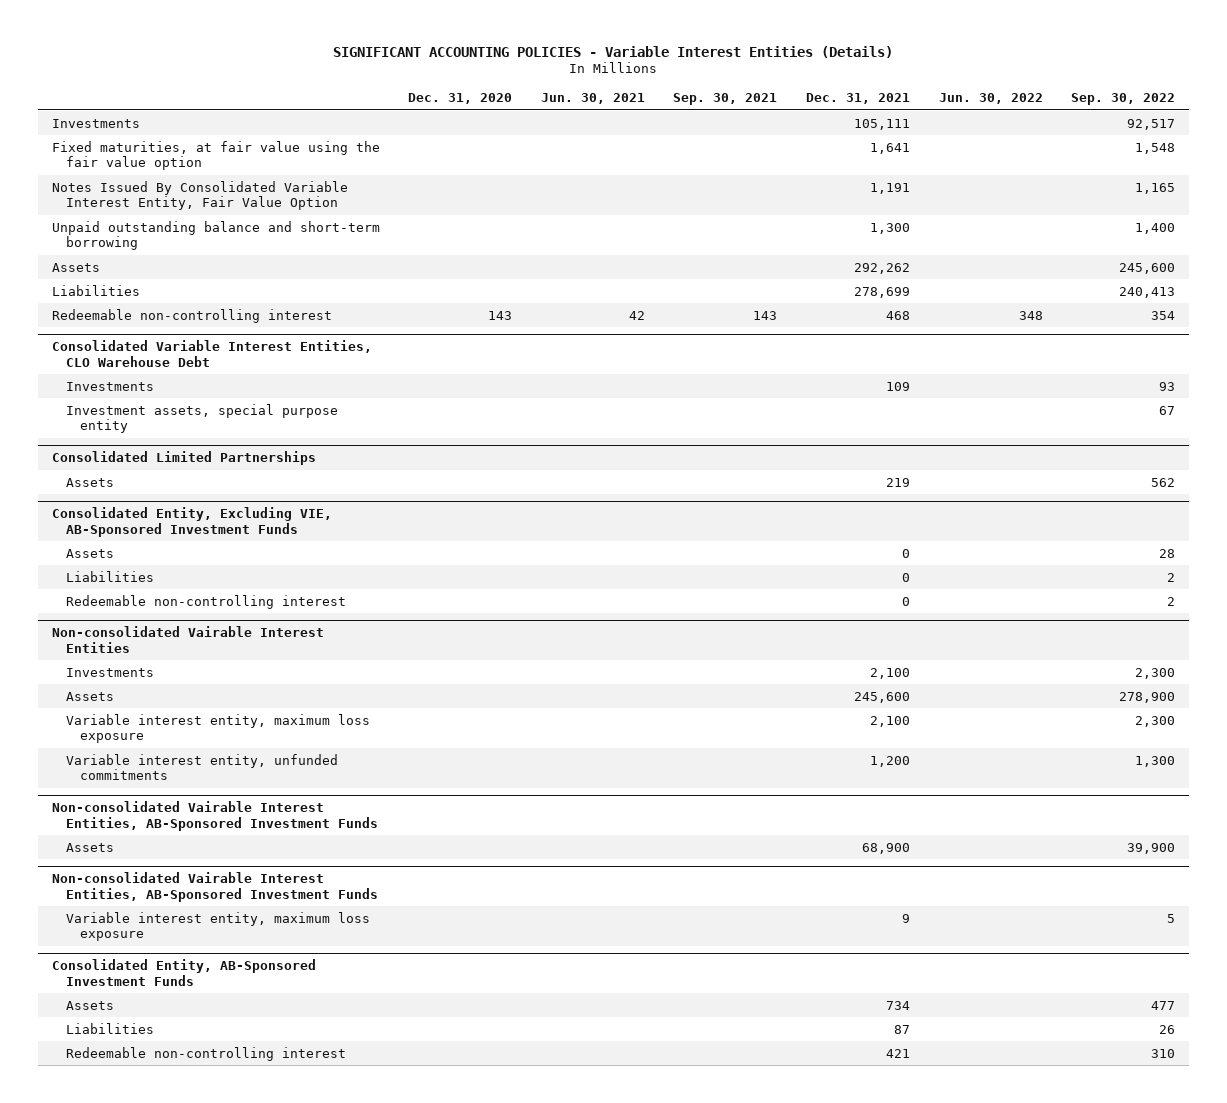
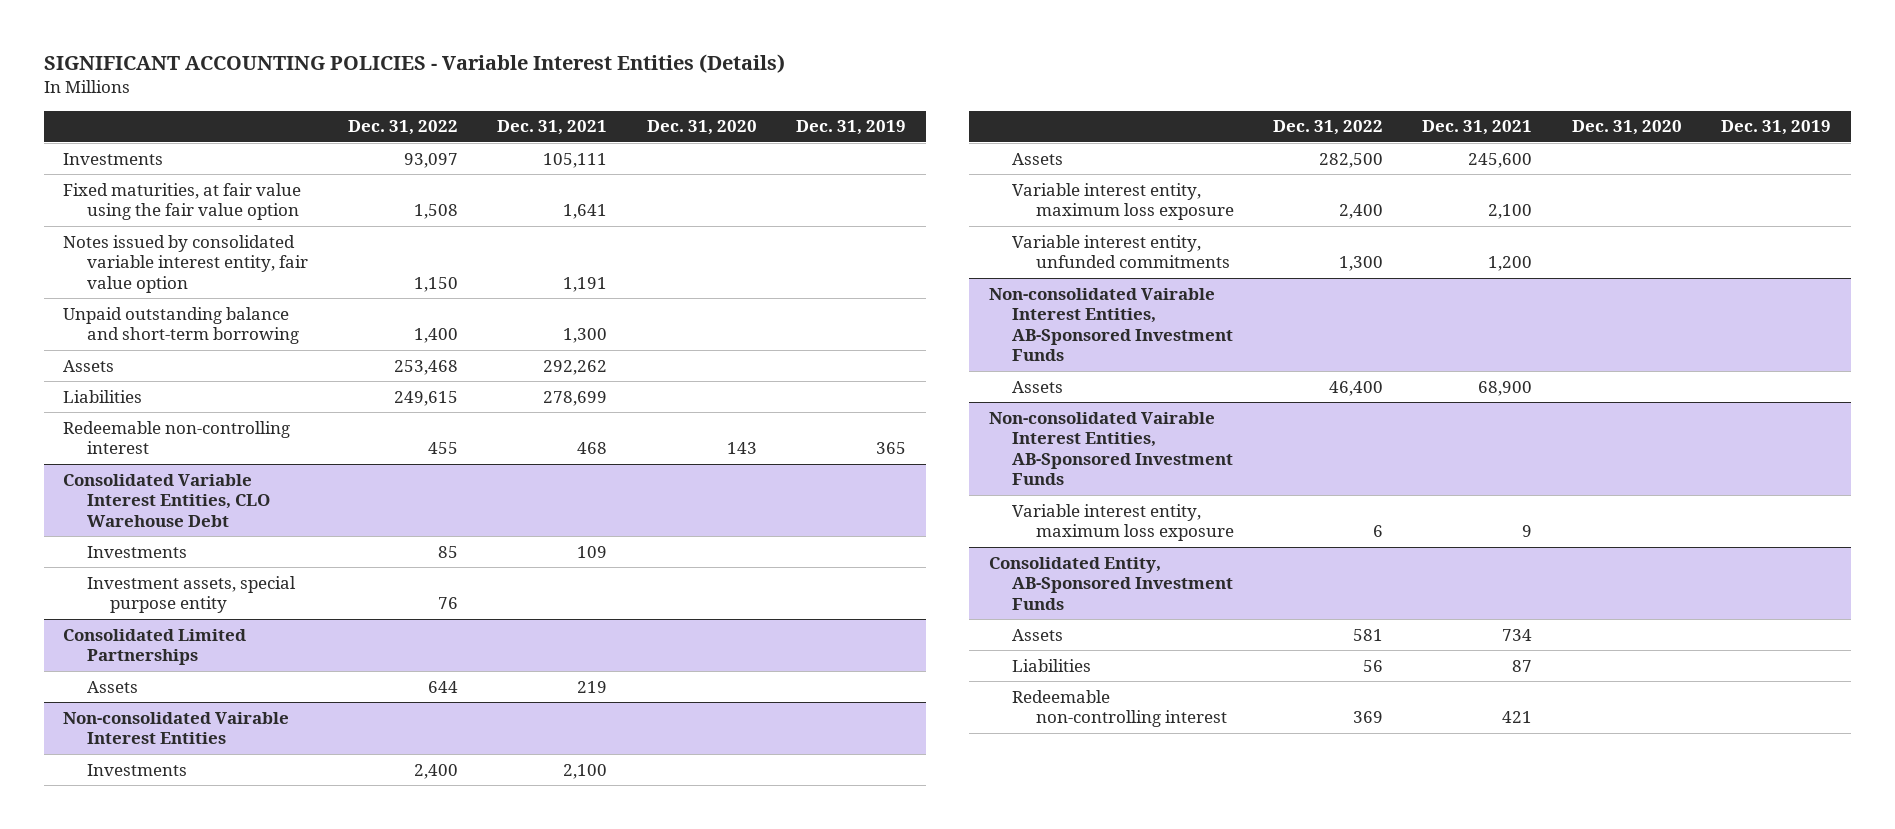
[540,93,645,105] Jun. 30, 2021 -> none
[673,93,778,106] Sep. 30, 2021 -> none
[938,93,1043,105] Jun. 30, 2022 -> none
[1071,93,1176,106] Sep. 30, 2022 -> none
none -> [347,120,458,136] Dec. 31, 2022
none -> [796,120,907,136] Dec. 31, 2019
[51,180,348,211] Notes Issued By Consolidated Variable Interest Entity, Fair Value Option -> [63,234,308,293] Notes issued by consolidated variable interest entity, fair value option
[51,507,332,537] Consolidated Entity, Excluding VIE, AB-Sponsored Investment Funds -> none
[65,548,114,558] Assets -> none
[65,570,154,582] Liabilities -> none
[65,594,346,609] Redeemable non-controlling interest -> none

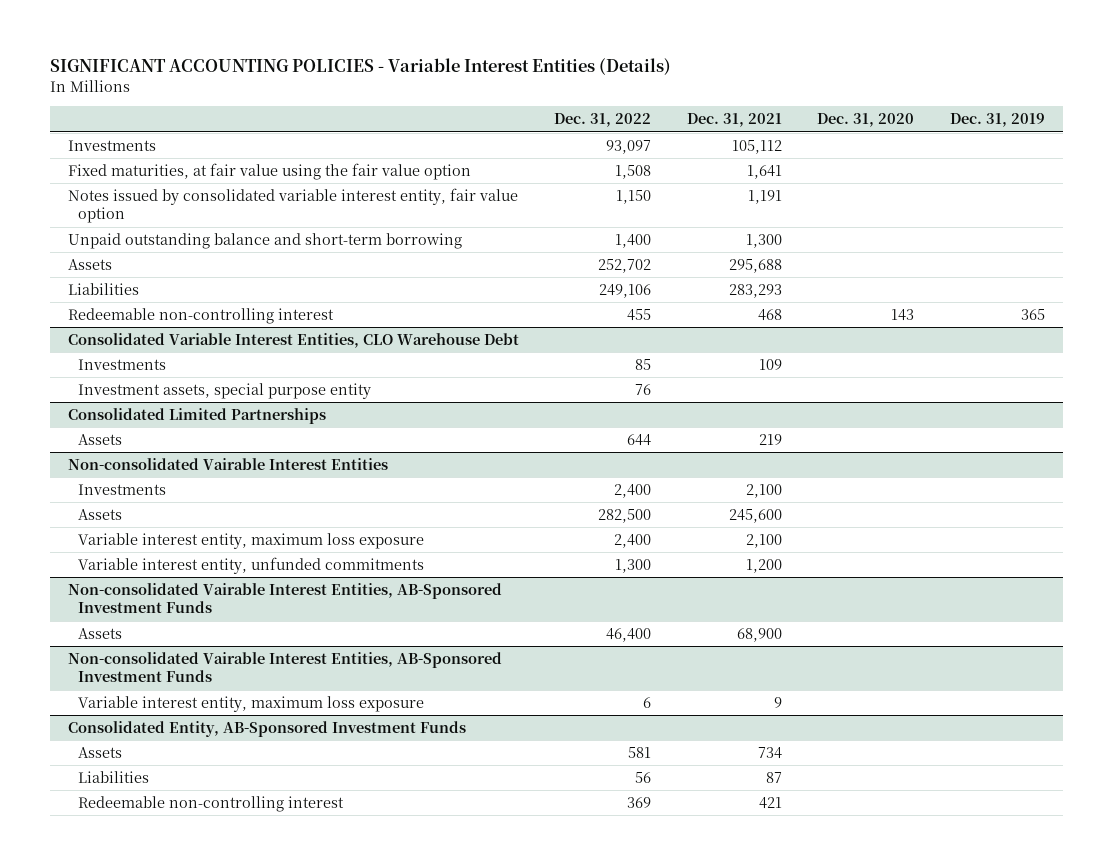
[543,152,608,168] 105,111 -> [731,139,782,154] 105,112
[393,359,458,375] 253,468 -> [598,258,652,273] 252,702
[543,359,608,375] 292,262 -> [728,258,782,273] 295,688
[393,390,458,406] 249,615 -> [599,283,652,298] 249,106
[543,390,608,406] 278,699 -> [728,283,782,298] 283,293

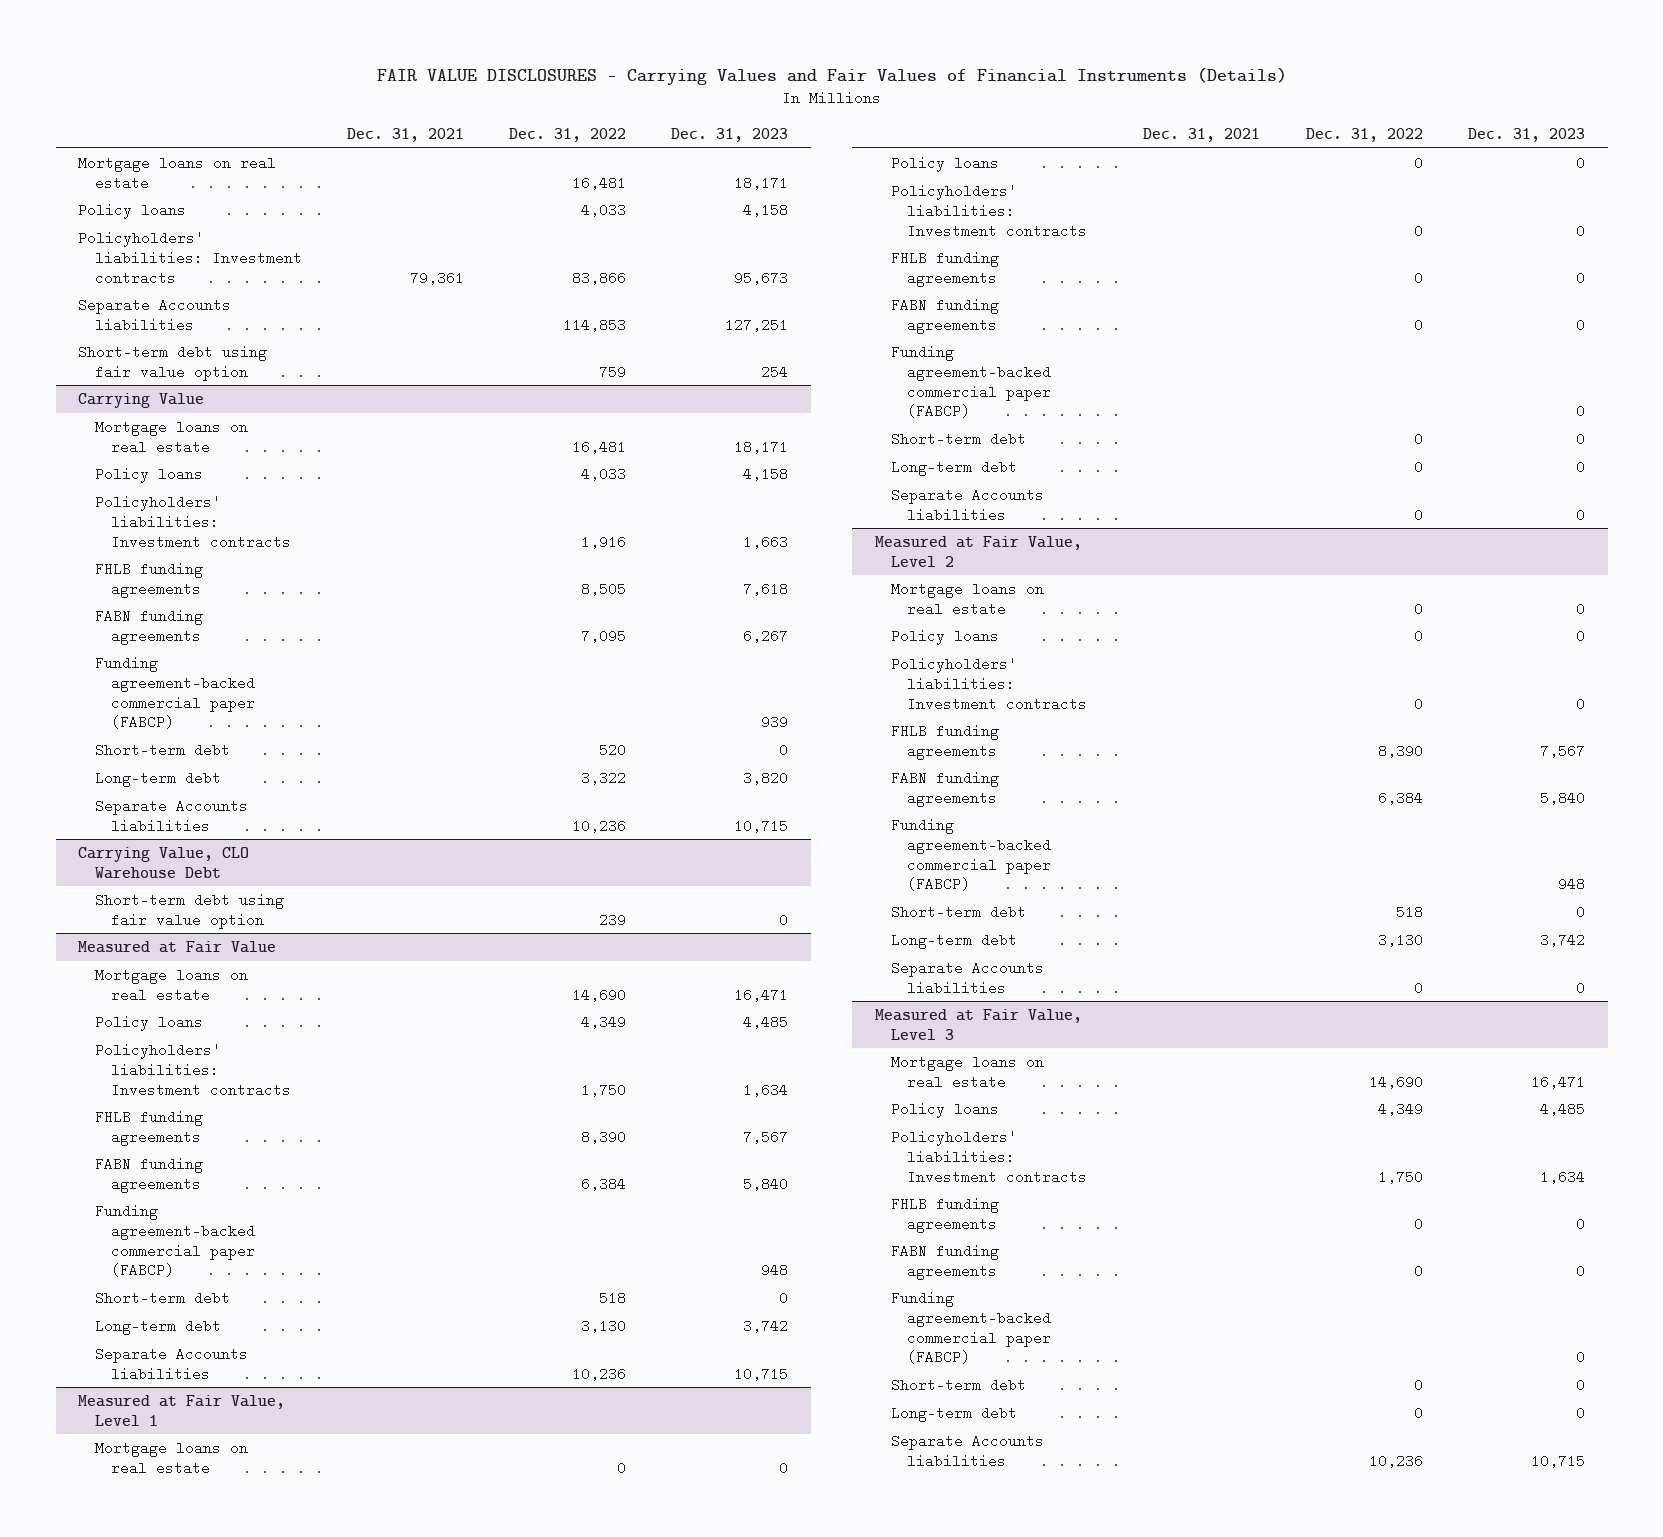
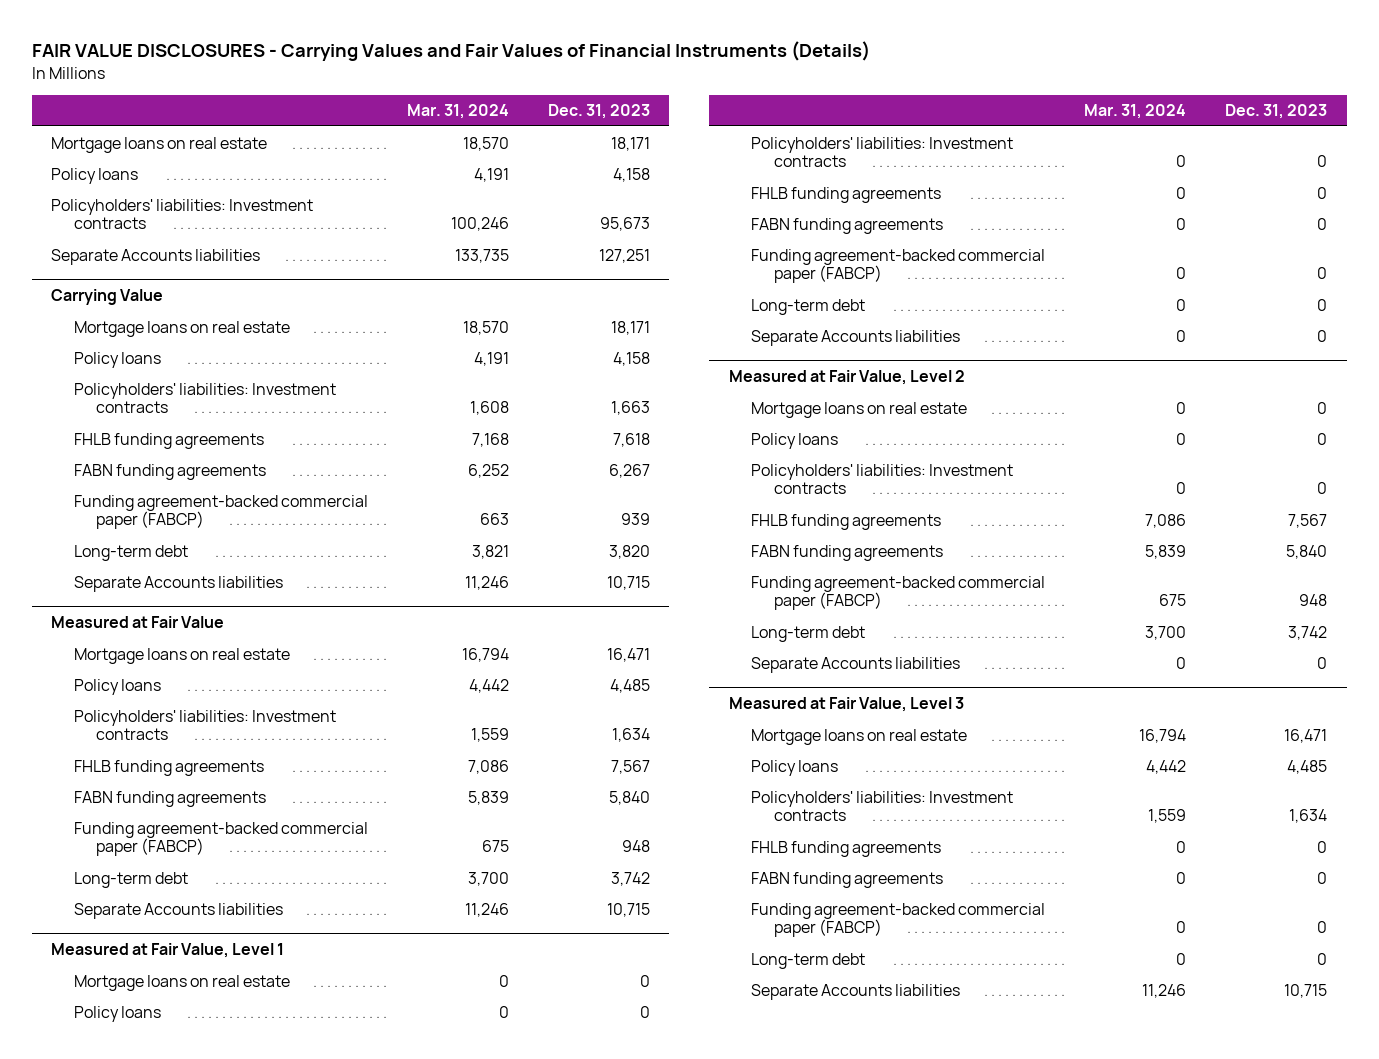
[346,127,464,142] Dec. 31, 2021 -> none
[509,127,627,142] Dec. 31, 2022 -> none
none -> [406,104,509,120] Mar. 31, 2024
[78,344,268,381] Short-term debt using fair value option -> none
[94,742,230,757] Short-term debt -> none
[78,846,250,879] Carrying Value, CLO Warehouse Debt -> none
[94,892,284,929] Short-term debt using fair value option -> none
[94,1290,230,1305] Short-term debt -> none
[891,431,1027,446] Short-term debt -> none
[891,904,1027,919] Short-term debt -> none
[891,1377,1027,1392] Short-term debt -> none

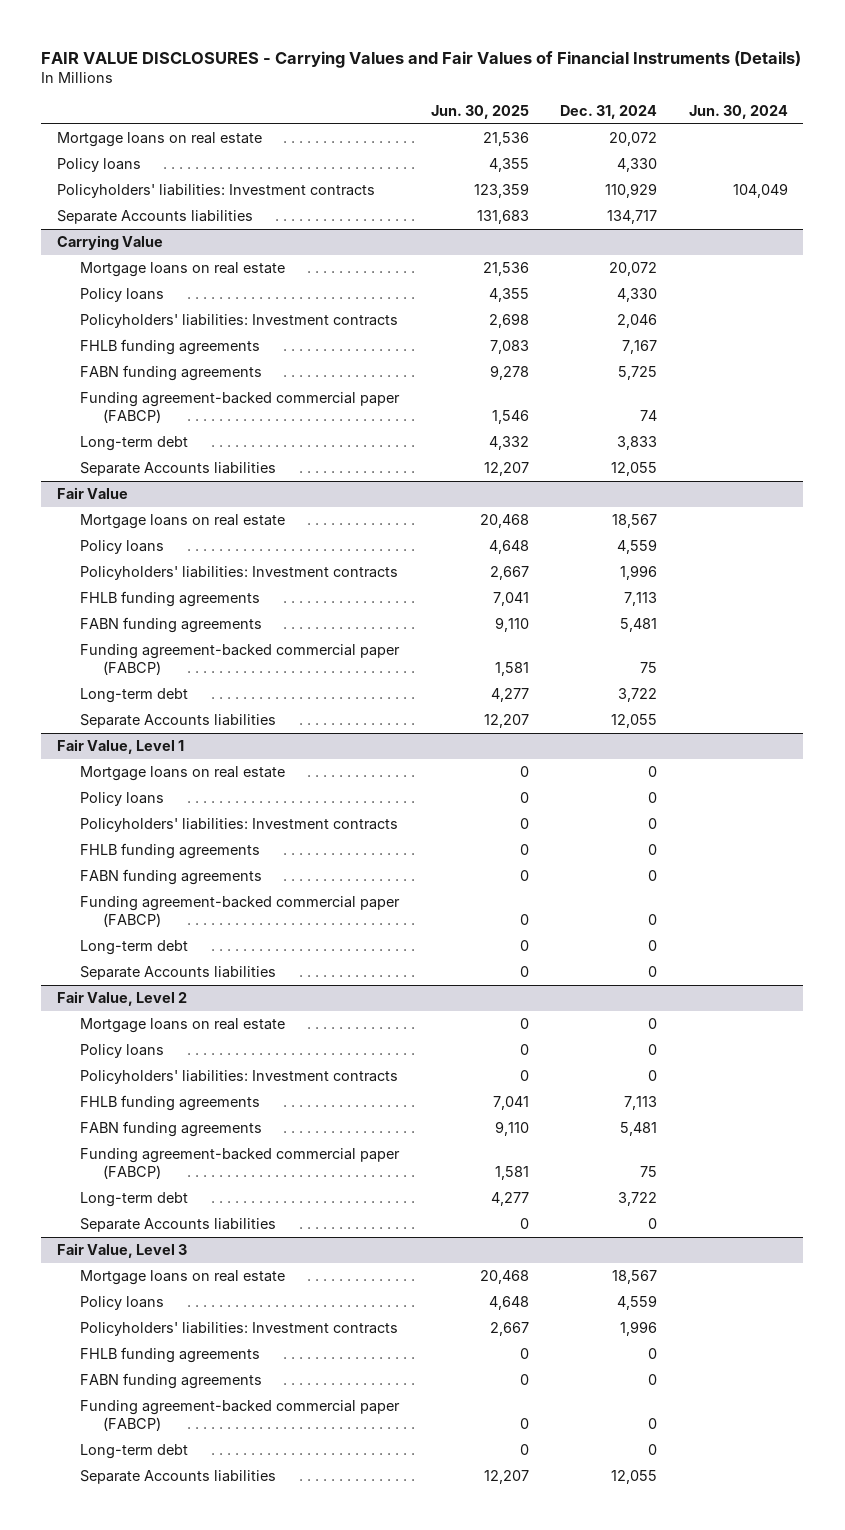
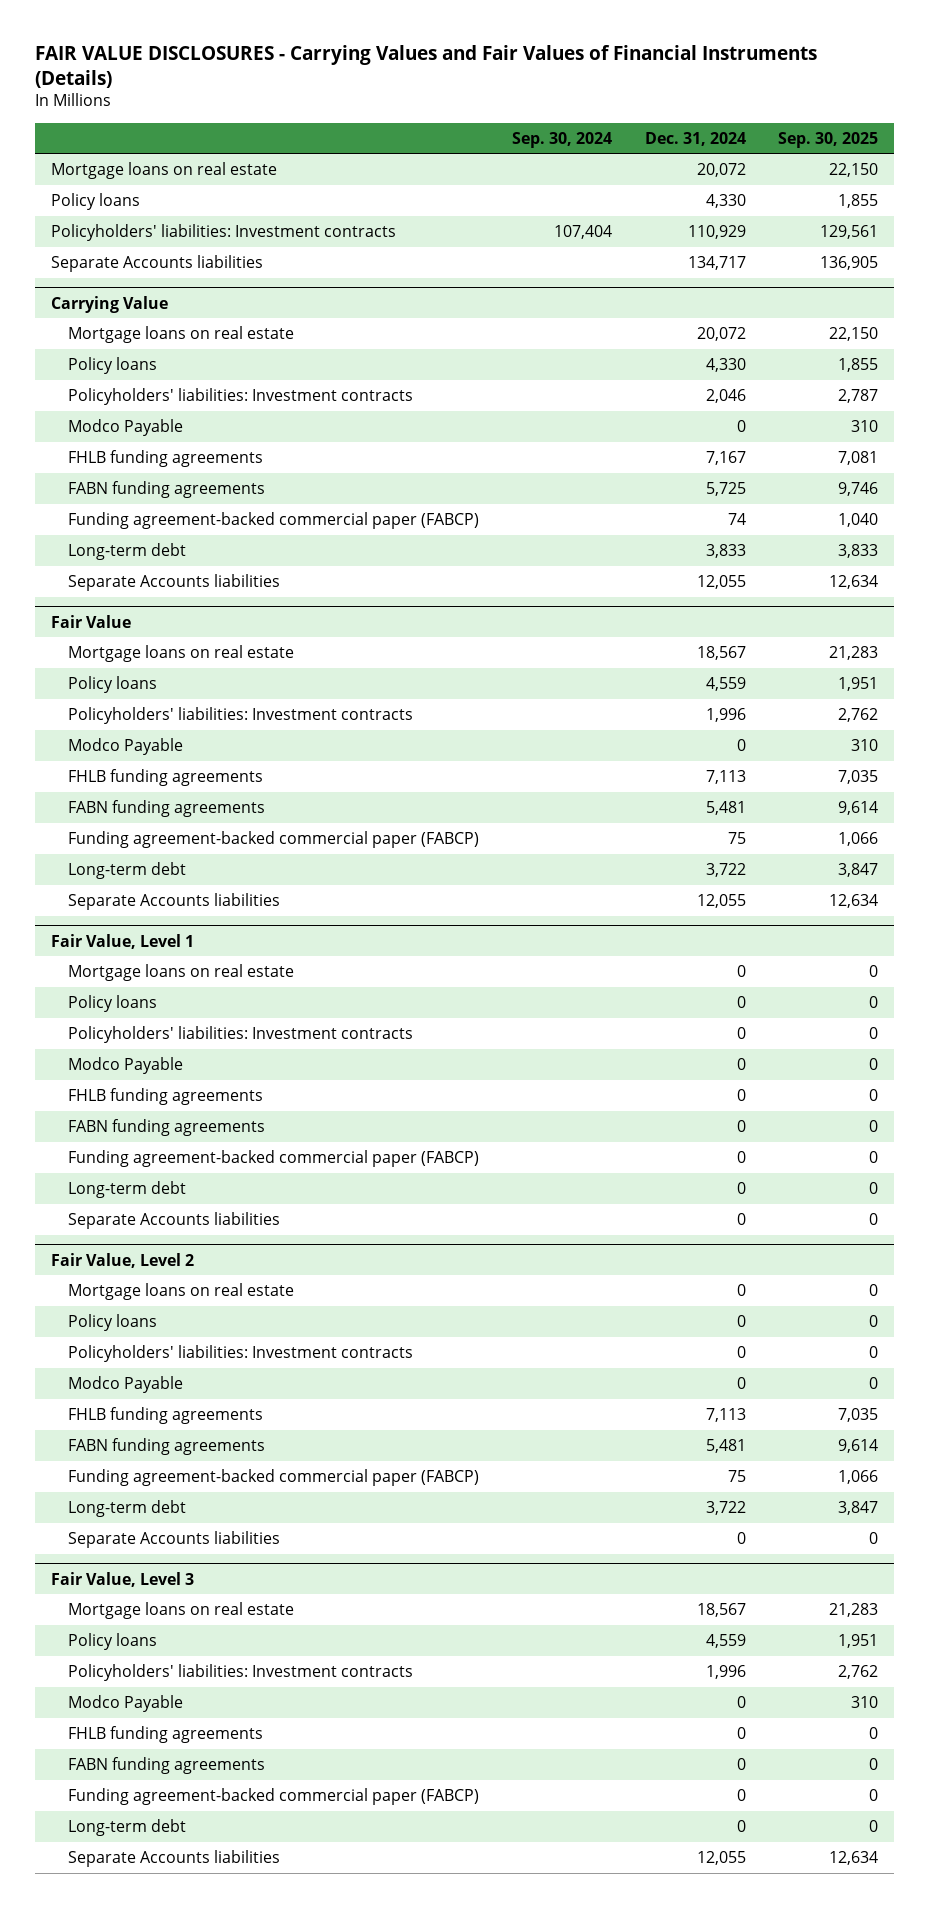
[430,104,529,119] Jun. 30, 2025 -> none
[688,104,788,119] Jun. 30, 2024 -> none
none -> [511,131,612,148] Sep. 30, 2024
none -> [778,131,879,148] Sep. 30, 2025
none -> [68,419,184,437] Modco Payable
none -> [68,738,184,756] Modco Payable
none -> [68,1057,184,1075] Modco Payable
none -> [68,1376,184,1394] Modco Payable
none -> [68,1695,184,1713] Modco Payable

